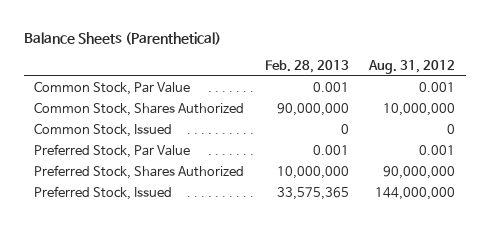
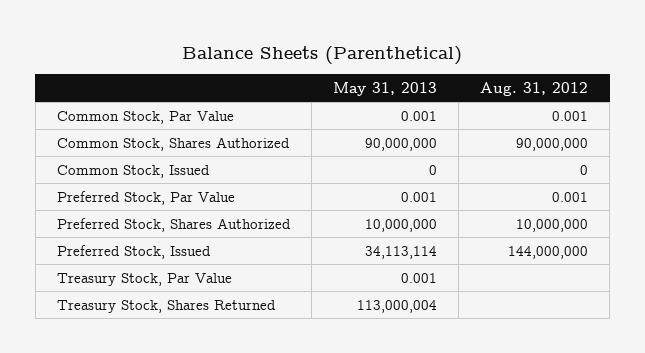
[264,59,349,73] Feb. 28, 2013 -> none
none -> [332,81,437,96] May 31, 2013
[383,102,456,116] 10,000,000 -> [516,137,589,151] 90,000,000
[383,165,456,179] 90,000,000 -> [516,218,589,232] 10,000,000
none -> [56,272,232,286] Treasury Stock, Par Value
none -> [56,299,276,313] Treasury Stock, Shares Returned

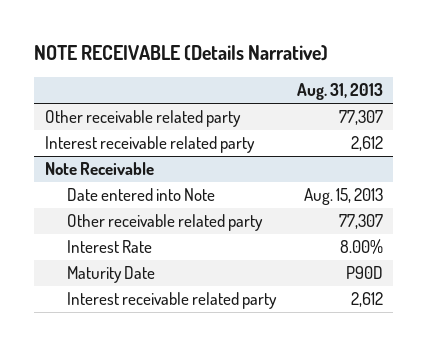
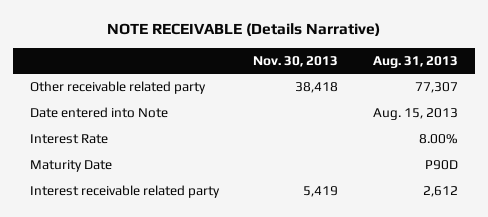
none -> [253,55,339,67] Nov. 30, 2013
[44,136,255,154] Interest receivable related party -> none
[44,162,154,176] Note Receivable -> none
[67,214,264,232] Other receivable related party -> none

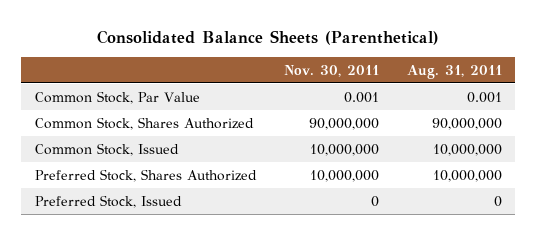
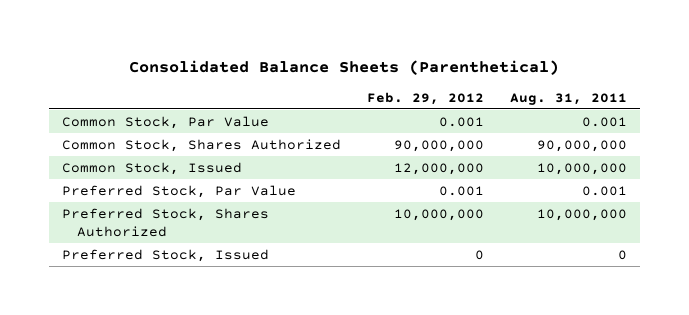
[283,64,379,77] Nov. 30, 2011 -> none
none -> [366,91,484,105] Feb. 29, 2012
none -> [61,184,296,198] Preferred Stock, Par Value

